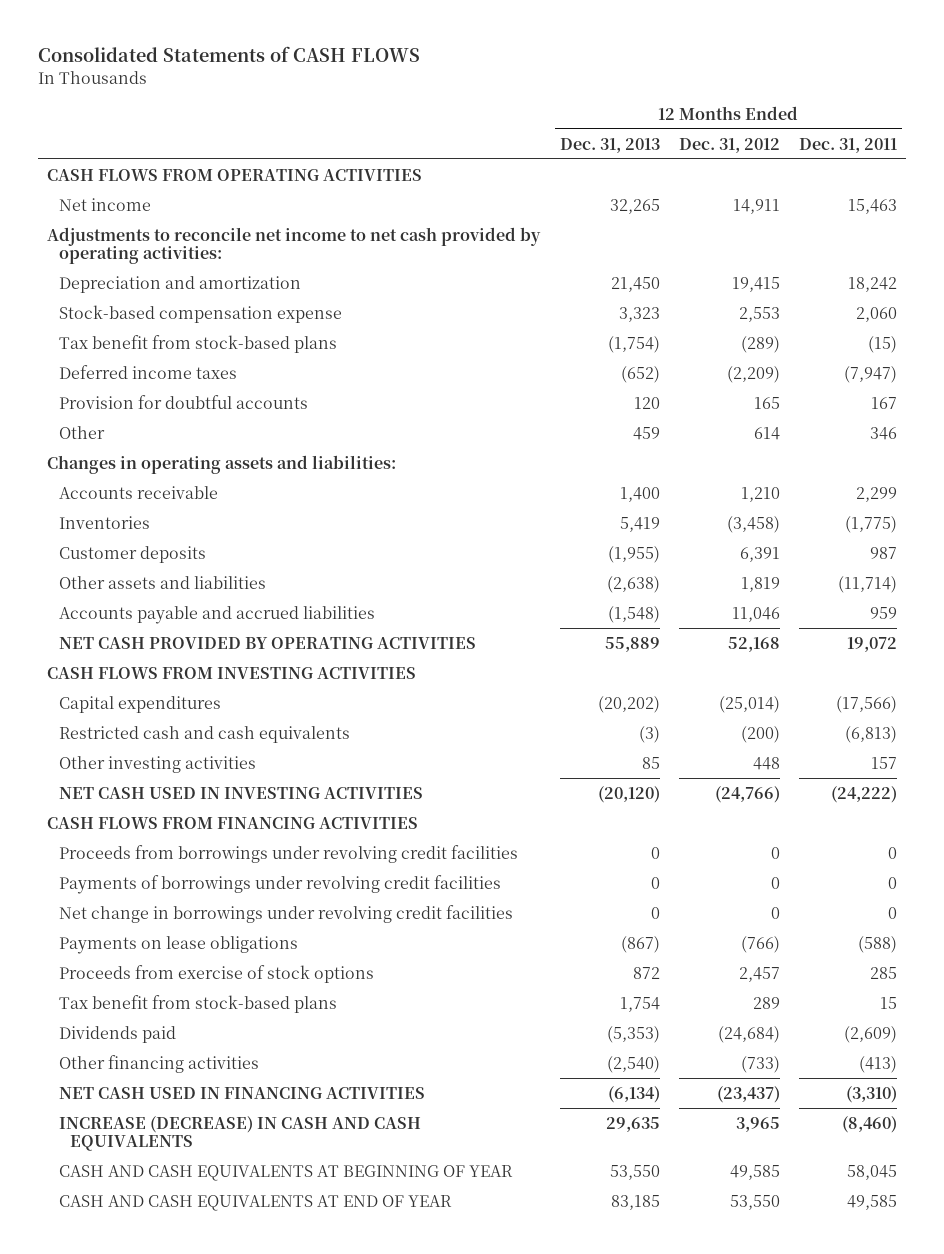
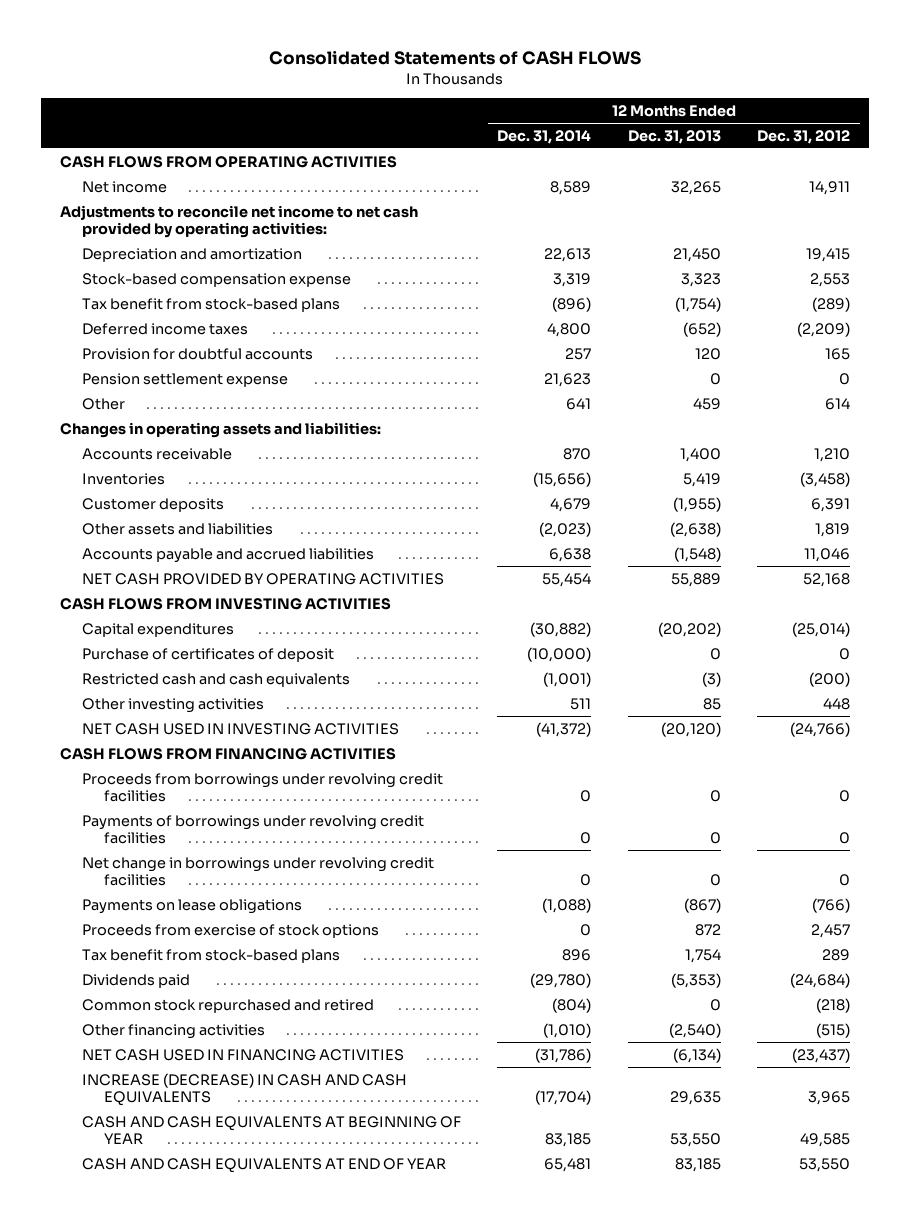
[798,137,897,153] Dec. 31, 2011 -> none
none -> [497,129,592,144] Dec. 31, 2014
none -> [81,372,288,387] Pension settlement expense
none -> [81,647,334,662] Purchase of certificates of deposit
none -> [81,998,374,1013] Common stock repurchased and retired
[740,1055,780,1073] (733) -> [816,1022,851,1038] (515)

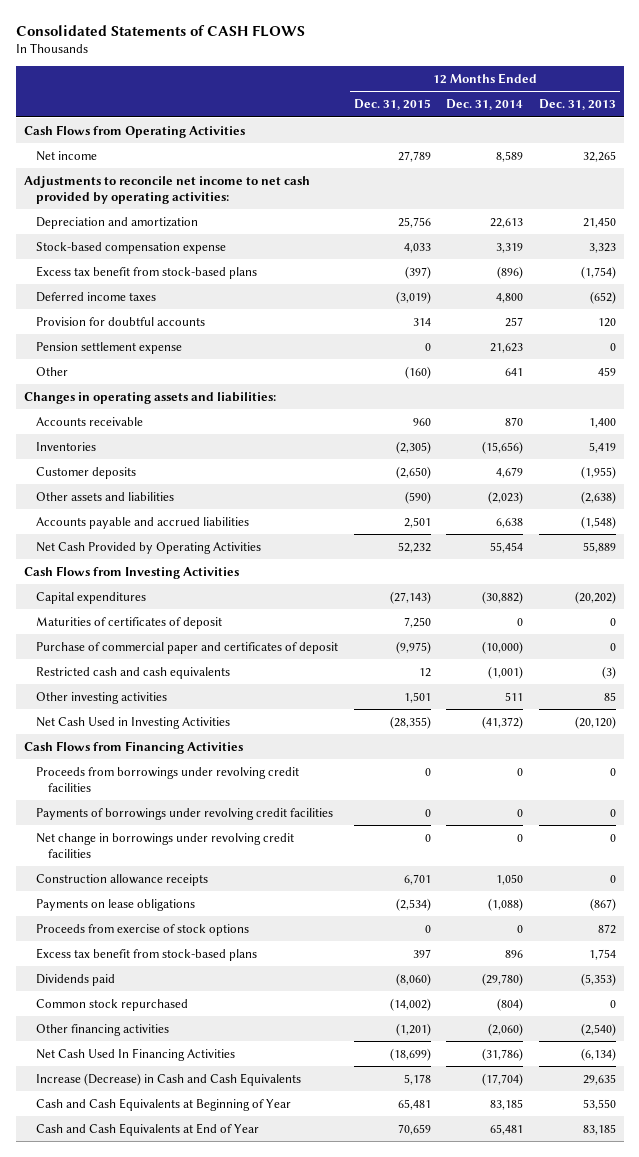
[757,129,851,144] Dec. 31, 2012 -> none
none -> [353,99,431,111] Dec. 31, 2015
[59,155,397,168] CASH FLOWS FROM OPERATING ACTIVITIES -> [23,124,245,138] Cash Flows from Operating Activities
[81,297,340,312] Tax benefit from stock-based plans -> [35,265,257,279] Excess tax benefit from stock-based plans
[81,572,444,585] NET CASH PROVIDED BY OPERATING ACTIVITIES -> [35,541,261,554] Net Cash Provided by Operating Activities
[59,597,391,610] CASH FLOWS FROM INVESTING ACTIVITIES -> [23,565,239,579] Cash Flows from Investing Activities
none -> [35,616,222,629] Maturities of certificates of deposit
[81,647,334,662] Purchase of certificates of deposit -> [35,641,338,654] Purchase of commercial paper and certificates of deposit
[81,722,399,735] NET CASH USED IN INVESTING ACTIVITIES -> [35,716,230,729] Net Cash Used in Investing Activities
[59,747,396,760] CASH FLOWS FROM FINANCING ACTIVITIES -> [23,740,243,754] Cash Flows from Financing Activities
none -> [35,873,208,886] Construction allowance receipts
[81,948,340,963] Tax benefit from stock-based plans -> [35,947,257,961] Excess tax benefit from stock-based plans
[81,998,374,1013] Common stock repurchased and retired -> [35,998,188,1011] Common stock repurchased
[543,1022,592,1038] (1,010) -> [488,1022,524,1036] (2,060)
[81,1048,404,1061] NET CASH USED IN FINANCING ACTIVITIES -> [35,1047,235,1061] Net Cash Used In Financing Activities
[81,1072,407,1106] INCREASE (DECREASE) IN CASH AND CASH EQUIVALENTS -> [35,1072,301,1086] Increase (Decrease) in Cash and Cash Equivalents
[81,1115,461,1144] CASH AND CASH EQUIVALENTS AT BEGINNING OF YEAR -> [35,1097,291,1111] Cash and Cash Equivalents at Beginning of Year
[81,1157,446,1173] CASH AND CASH EQUIVALENTS AT END OF YEAR -> [35,1122,259,1136] Cash and Cash Equivalents at End of Year

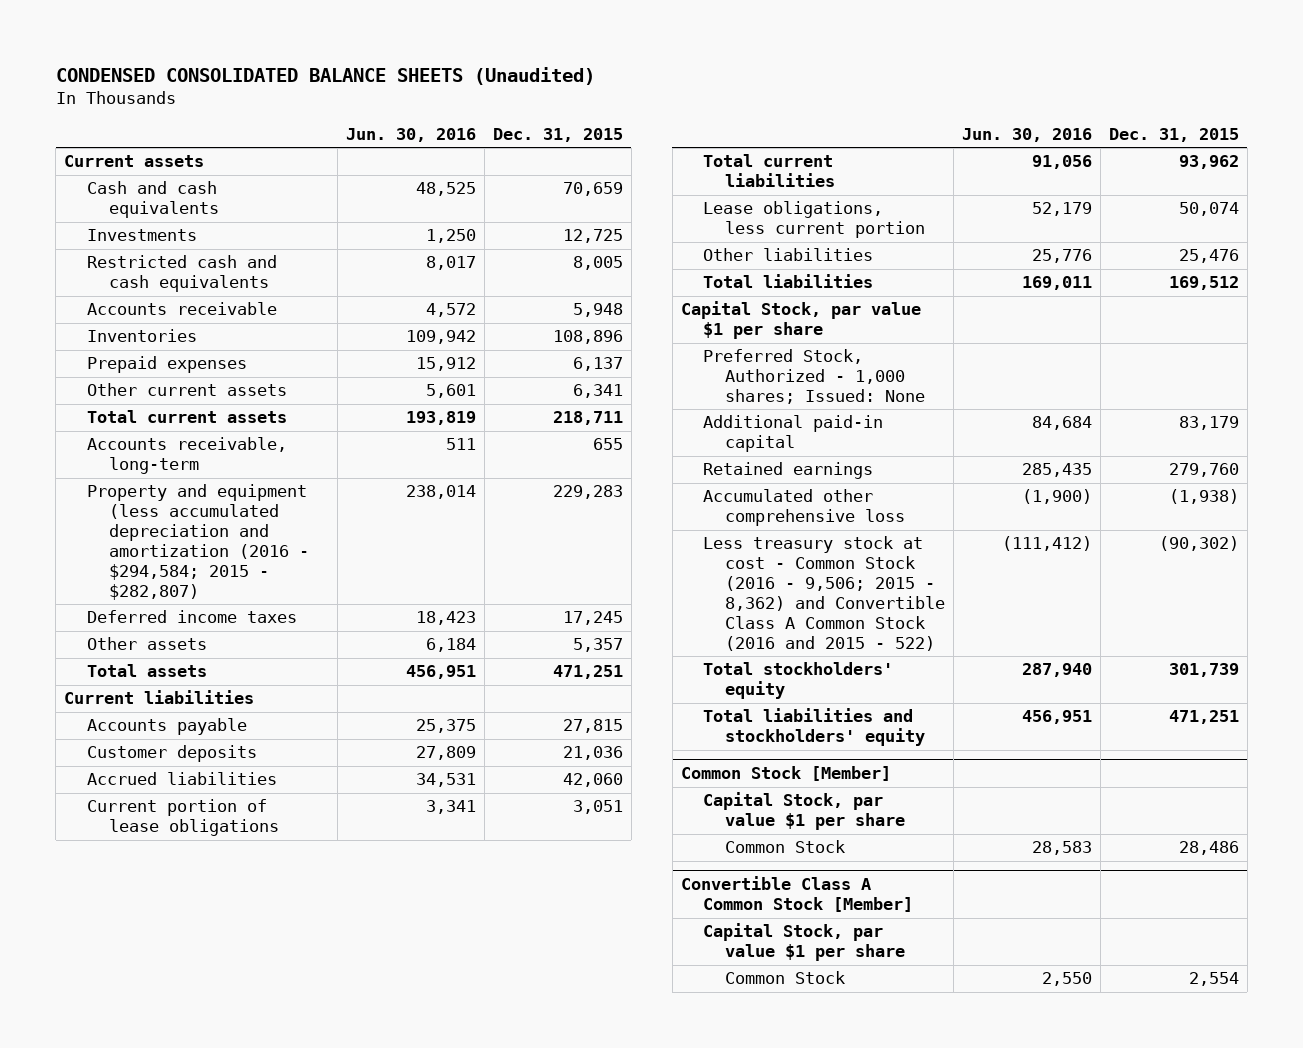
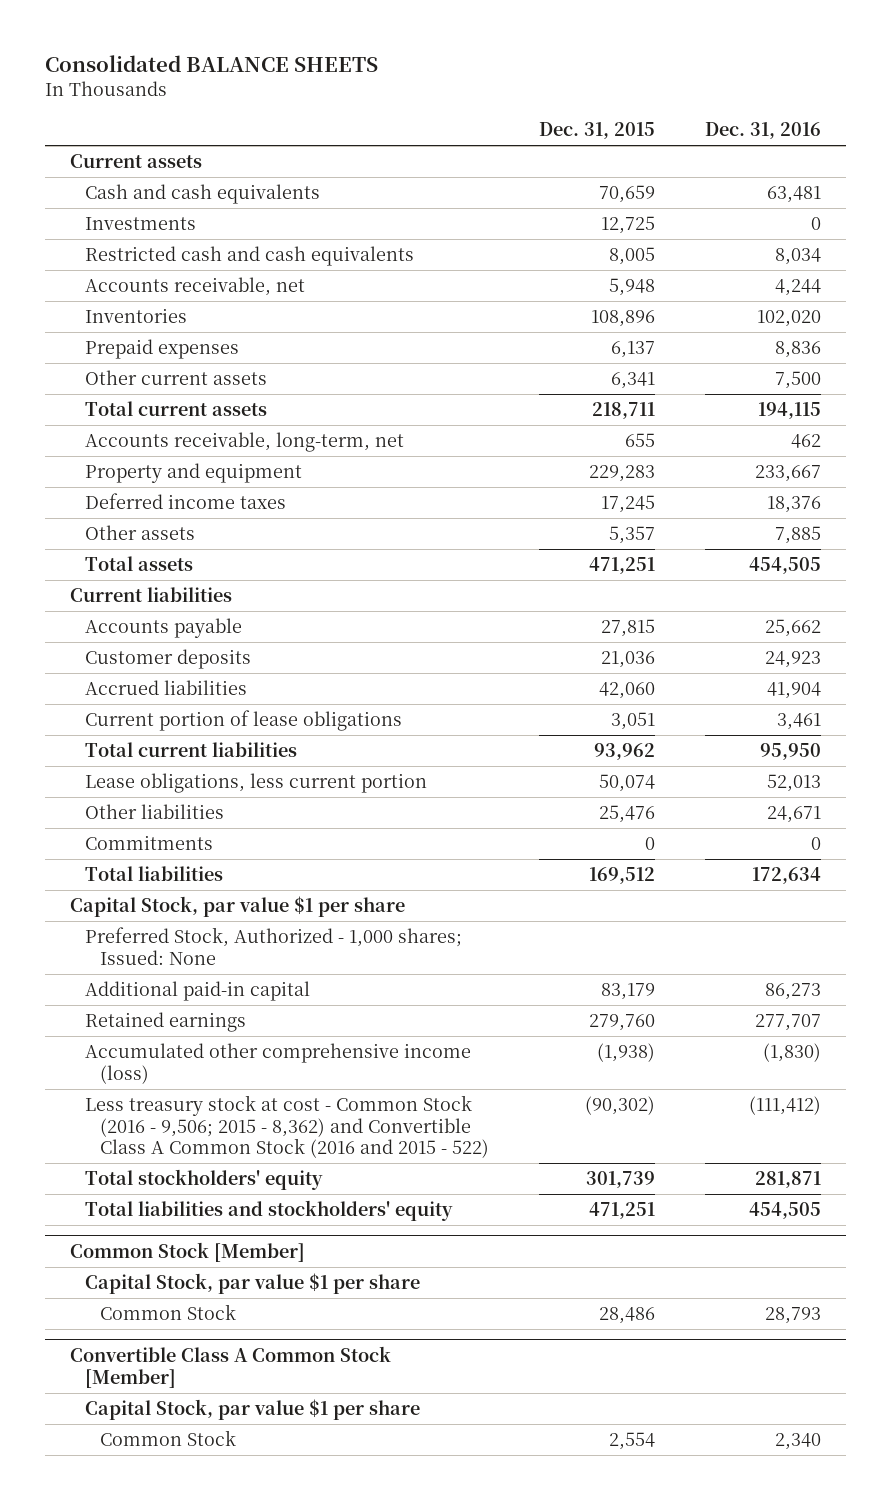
[55,66,595,85] CONDENSED CONSOLIDATED BALANCE SHEETS (Unaudited) -> [44,55,378,73] Consolidated BALANCE SHEETS
[345,127,476,142] Jun. 30, 2016 -> none
none -> [704,122,821,140] Dec. 31, 2016
[86,302,277,316] Accounts receivable -> [84,277,305,297] Accounts receivable, net
[86,437,287,475] Accounts receivable, long-term -> [84,432,404,453] Accounts receivable, long-term, net
[86,484,310,600] Property and equipment (less accumulated depreciation and amortization (2016 - $294,584; 2015 - $282,807) -> [84,463,302,484] Property and equipment
none -> [84,835,213,851] Commitments
[703,489,906,527] Accumulated other comprehensive loss -> [84,1043,471,1084] Accumulated other comprehensive income (loss)

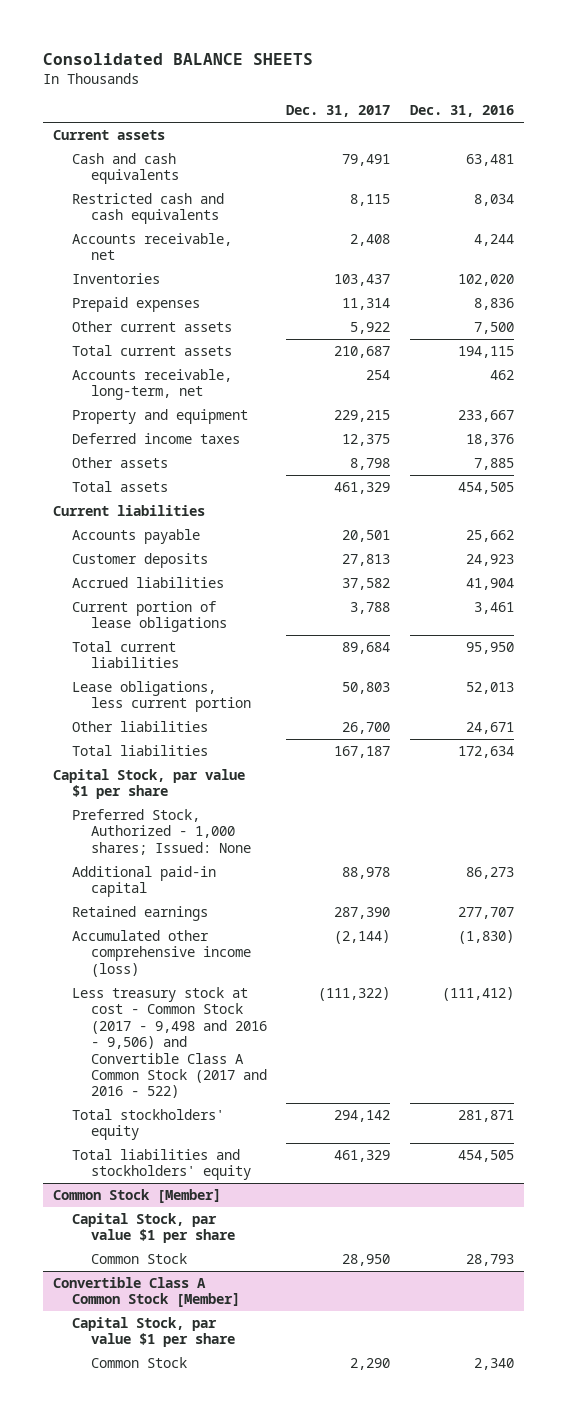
[538,122,655,140] Dec. 31, 2015 -> none
none -> [286,105,391,118] Dec. 31, 2017
[84,217,196,231] Investments -> none
[84,835,213,851] Commitments -> none
[84,1095,489,1159] Less treasury stock at cost - Common Stock (2016 - 9,506; 2015 - 8,362) and Convertible Class A Common Stock (2016 and 2015 - 522) -> [71,987,267,1099] Less treasury stock at cost - Common Stock (2017 - 9,498 and 2016 - 9,506) and Convertible Class A Common Stock (2017 and 2016 - 522)

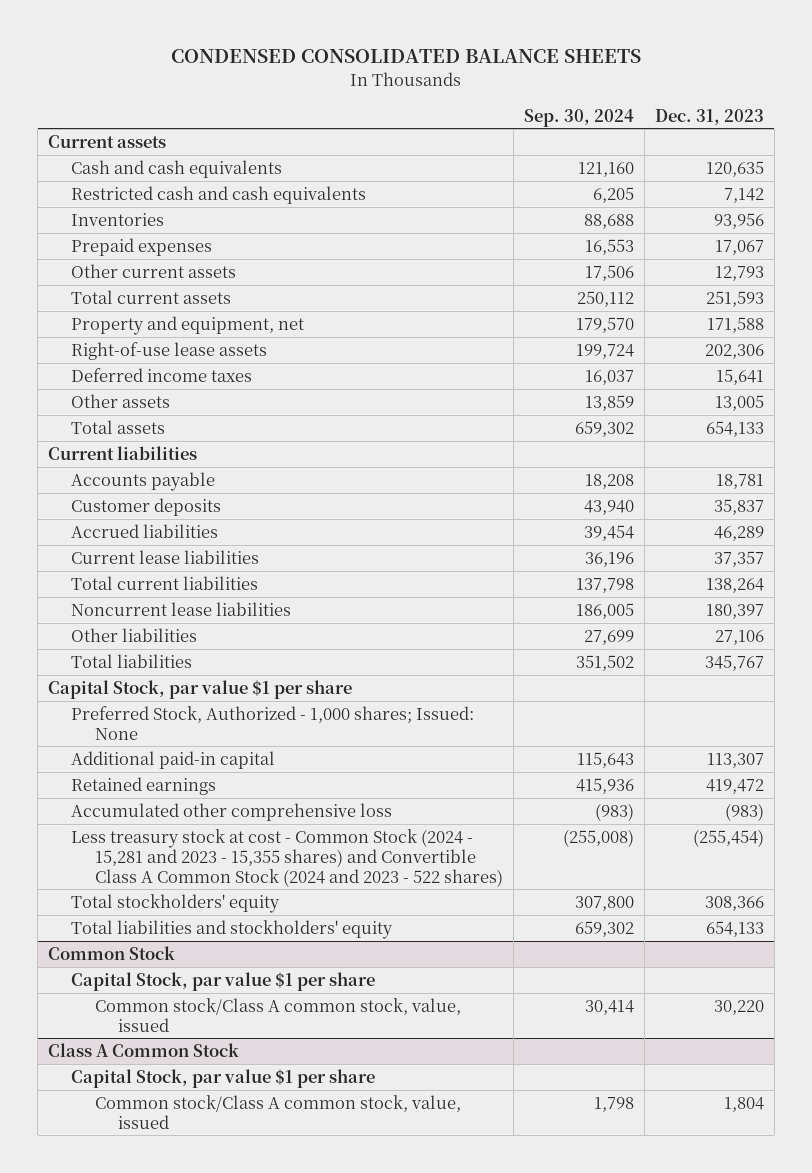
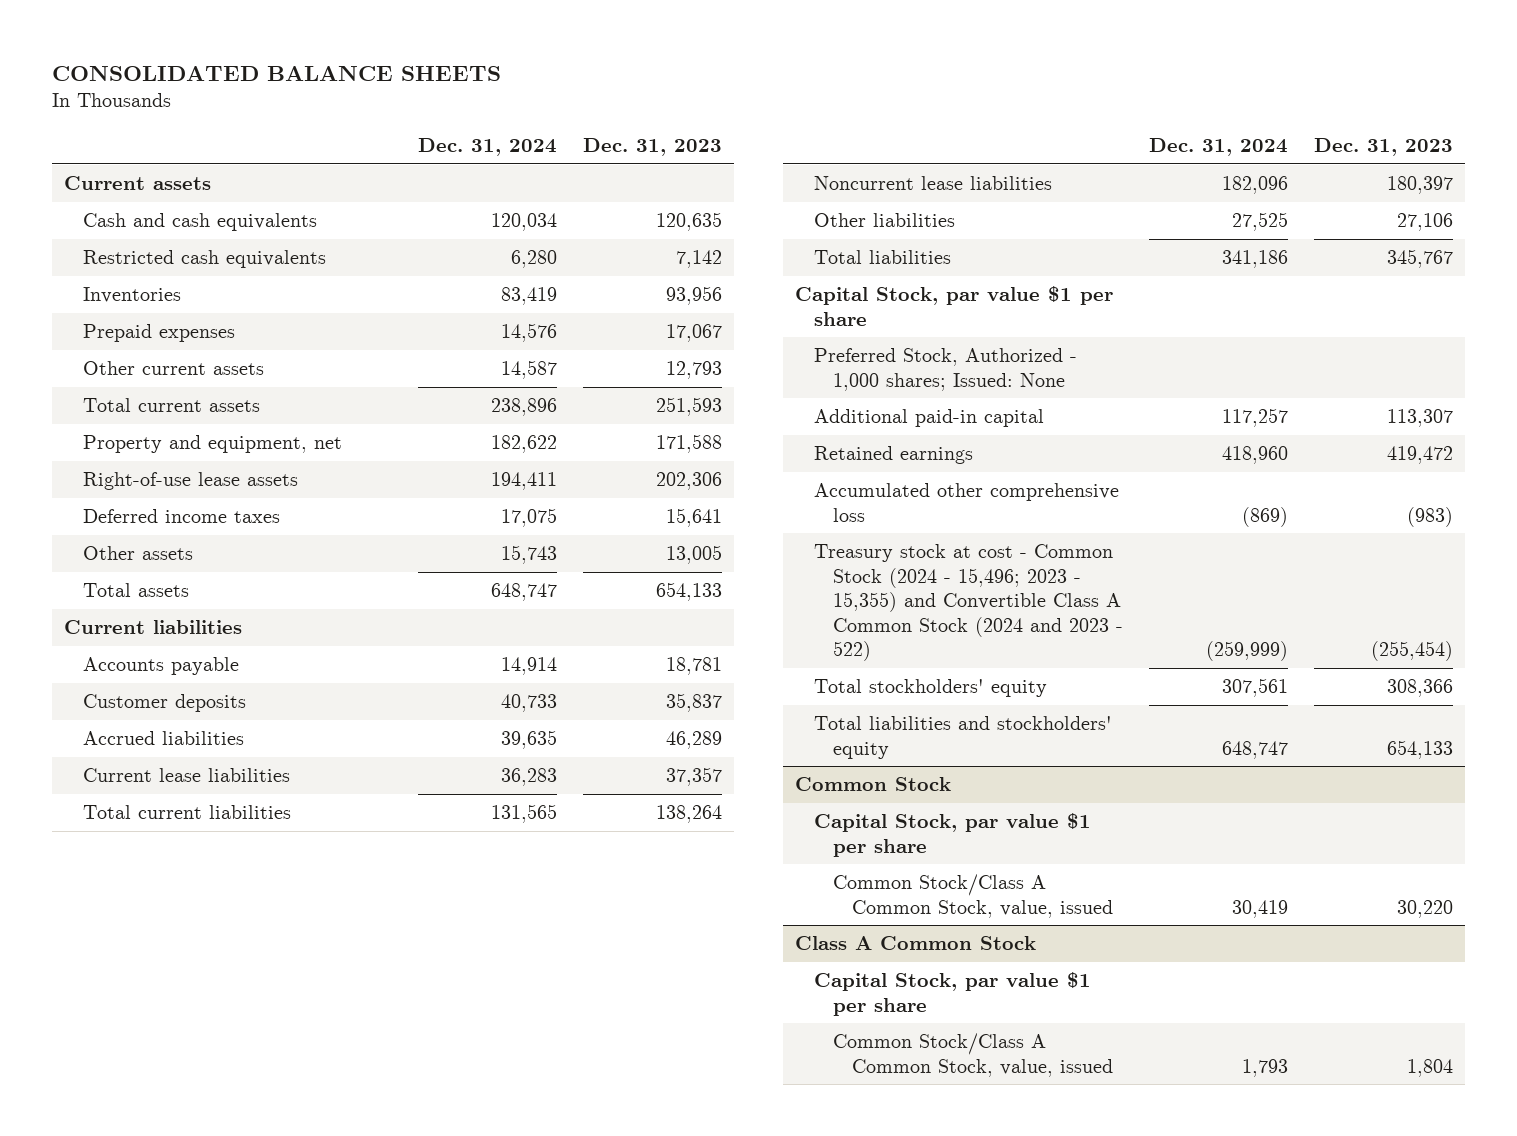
[170,49,641,64] CONDENSED CONSOLIDATED BALANCE SHEETS -> [51,66,501,82] CONSOLIDATED BALANCE SHEETS
[523,108,634,127] Sep. 30, 2024 -> none
none -> [417,137,557,156] Dec. 31, 2024
[71,185,367,204] Restricted cash and cash equivalents -> [83,250,327,269] Restricted cash equivalents
[71,828,503,887] Less treasury stock at cost - Common Stock (2024 - 15,281 and 2023 - 15,355 shares) and Convertible Class A Common Stock (2024 and 2023 - 522 shares) -> [814,544,1124,662] Treasury stock at cost - Common Stock (2024 - 15,496; 2023 - 15,355) and Convertible Class A Common Stock (2024 and 2023 - 522)
[94,997,461,1032] Common stock/Class A common stock, value, issued -> [833,874,1113,918] Common Stock/Class A Common Stock, value, issued
[94,1094,461,1129] Common stock/Class A common stock, value, issued -> [833,1033,1113,1077] Common Stock/Class A Common Stock, value, issued

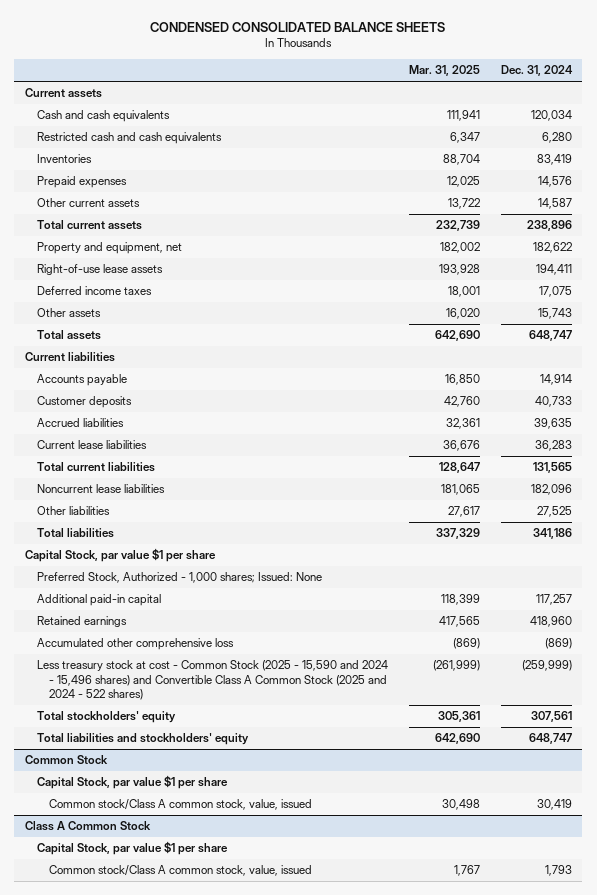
[51,66,501,82] CONSOLIDATED BALANCE SHEETS -> [150,21,446,32] CONDENSED CONSOLIDATED BALANCE SHEETS
[582,137,722,156] Dec. 31, 2023 -> none
none -> [408,65,480,77] Mar. 31, 2025
[83,250,327,269] Restricted cash equivalents -> [36,132,222,145] Restricted cash and cash equivalents
[814,544,1124,662] Treasury stock at cost - Common Stock (2024 - 15,496; 2023 - 15,355) and Convertible Class A Common Stock (2024 and 2023 - 522) -> [36,660,388,701] Less treasury stock at cost - Common Stock (2025 - 15,590 and 2024 - 15,496 shares) and Convertible Class A Common Stock (2025 and 2024 - 522 shares)
[833,874,1113,918] Common Stock/Class A Common Stock, value, issued -> [48,799,312,811] Common stock/Class A common stock, value, issued
[833,1033,1113,1077] Common Stock/Class A Common Stock, value, issued -> [48,865,312,877] Common stock/Class A common stock, value, issued

